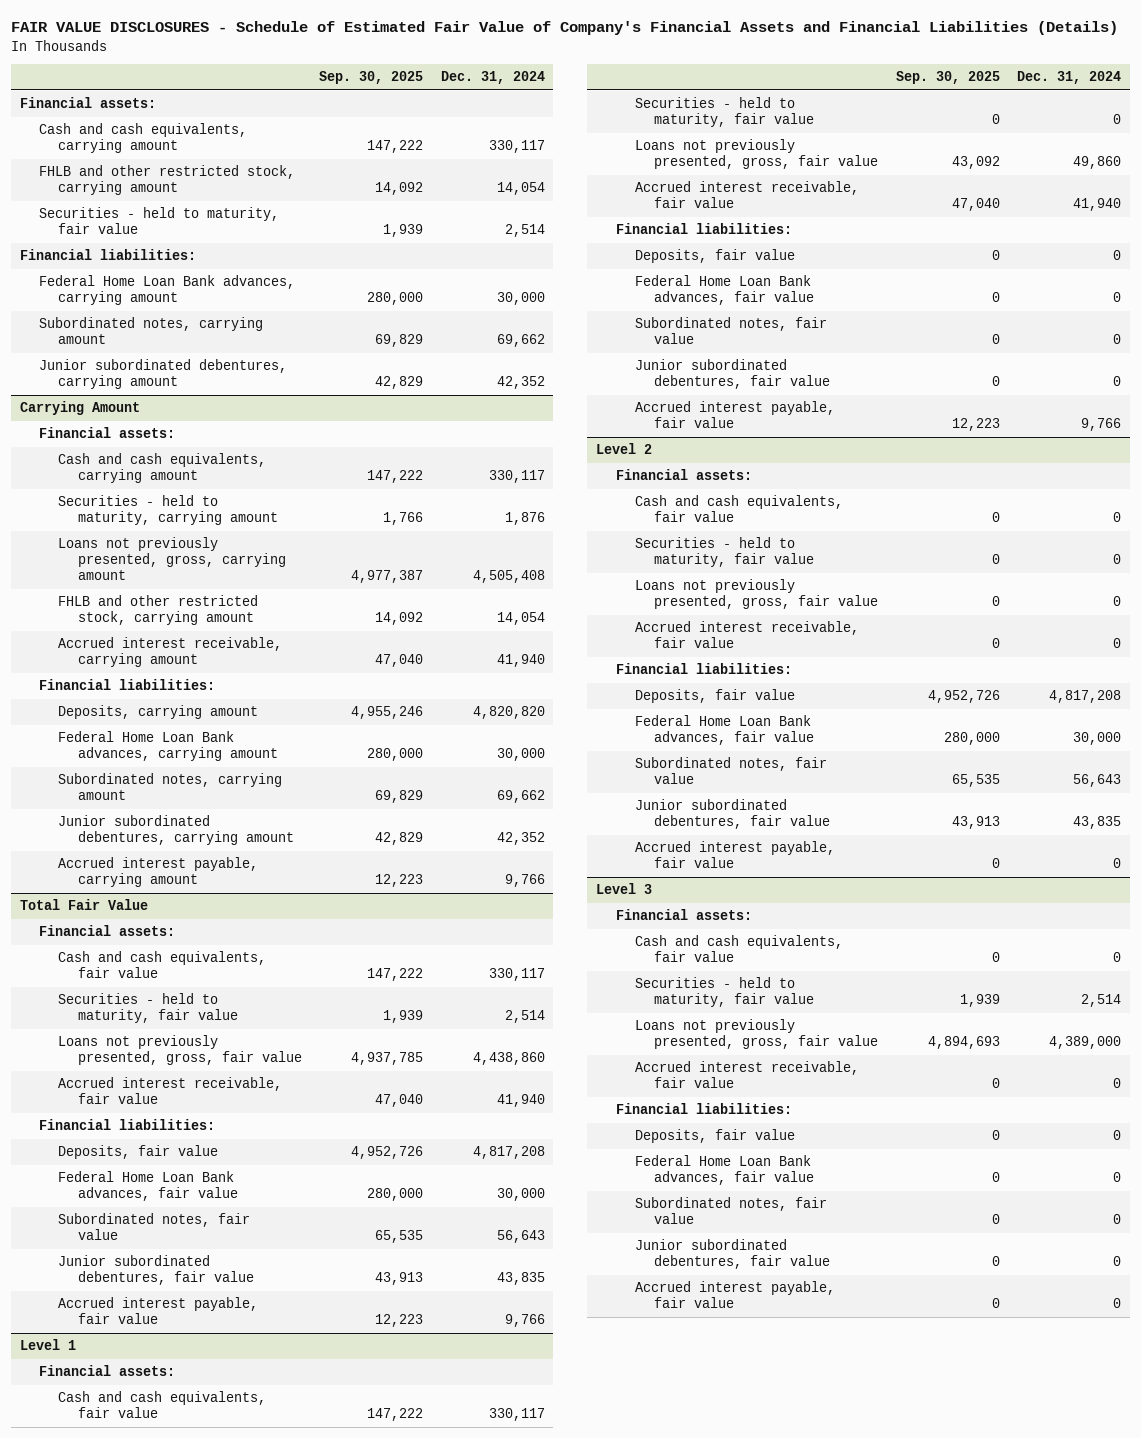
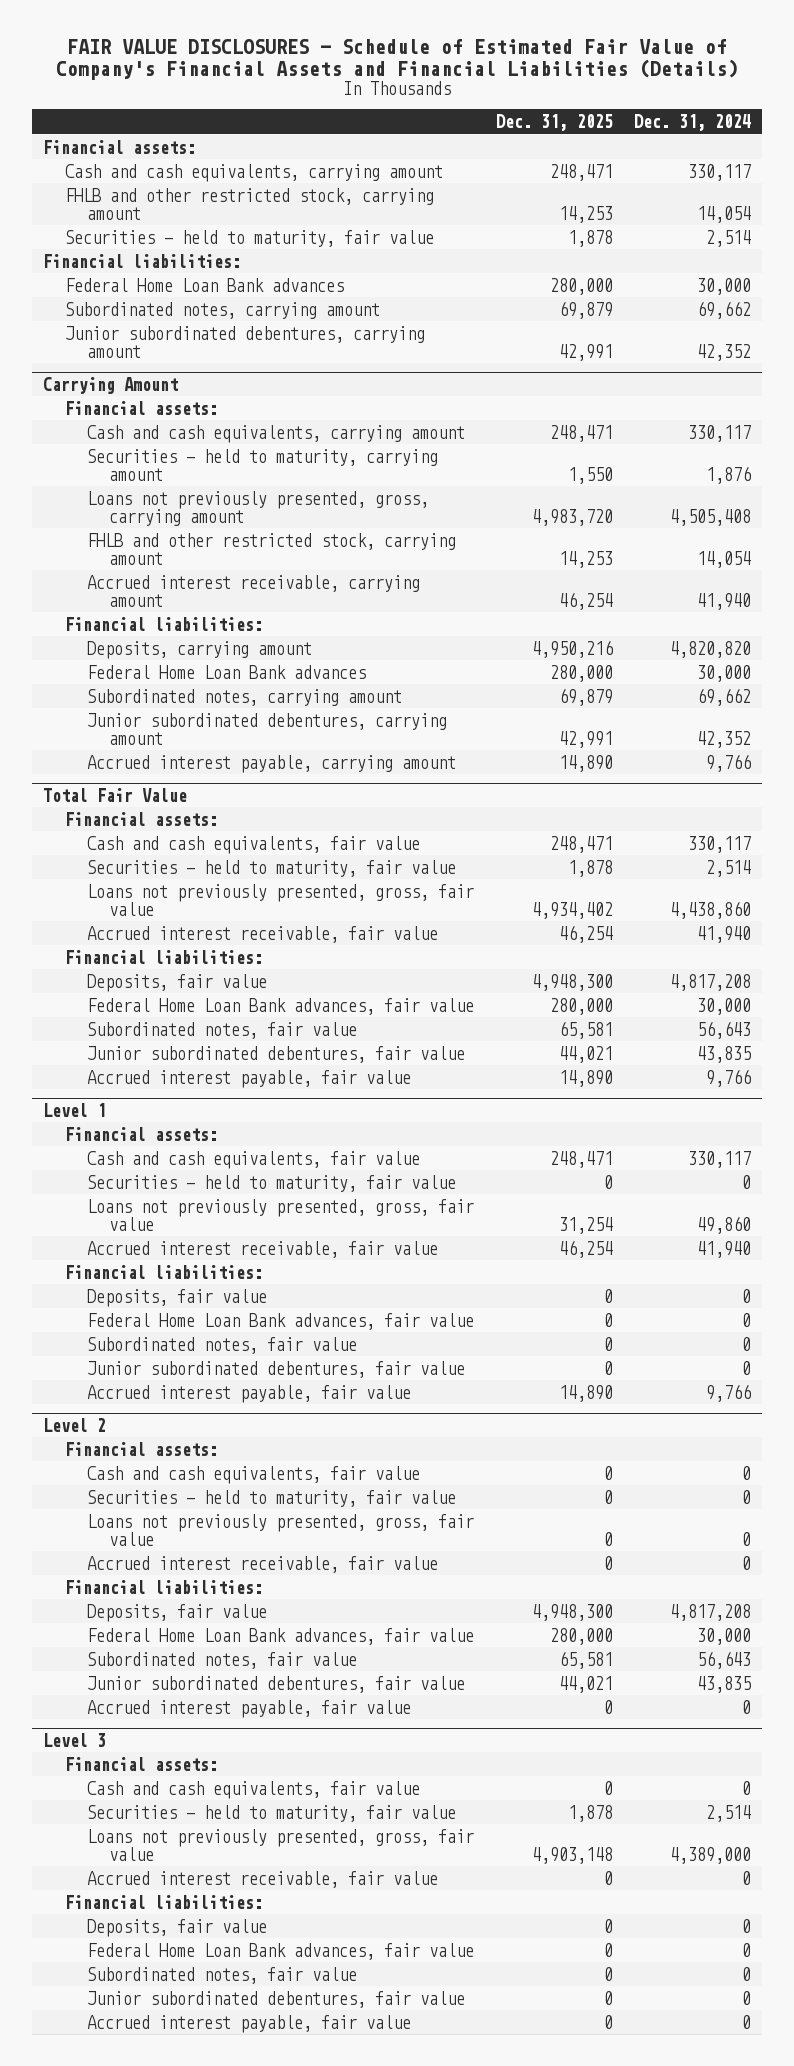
[319,71,424,85] Sep. 30, 2025 -> none
none -> [495,114,613,132] Dec. 31, 2025
[39,275,296,306] Federal Home Loan Bank advances, carrying amount -> [65,277,345,292] Federal Home Loan Bank advances
[58,731,278,762] Federal Home Loan Bank advances, carrying amount -> [87,664,367,679] Federal Home Loan Bank advances

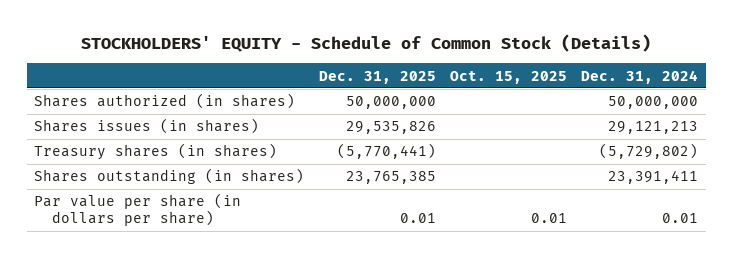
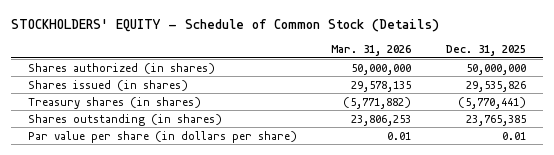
[450,70,568,84] Oct. 15, 2025 -> none
[581,69,699,84] Dec. 31, 2024 -> none
none -> [331,45,412,57] Mar. 31, 2026
[34,118,260,135] Shares issues (in shares) -> [28,79,189,91] Shares issued (in shares)

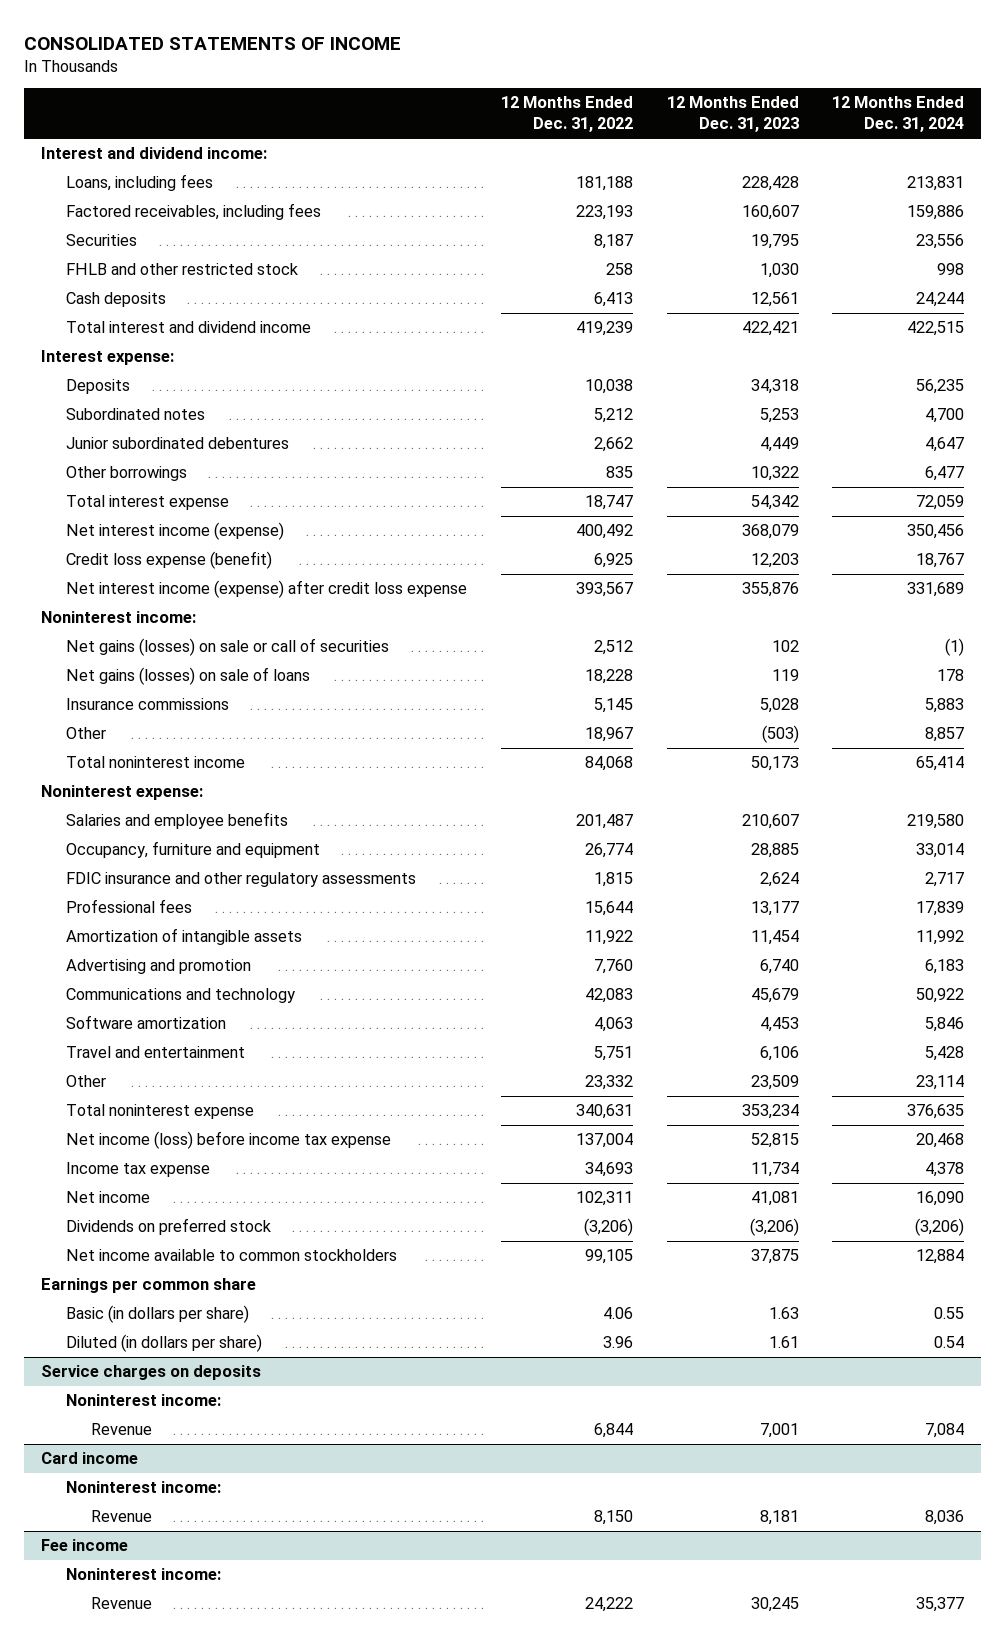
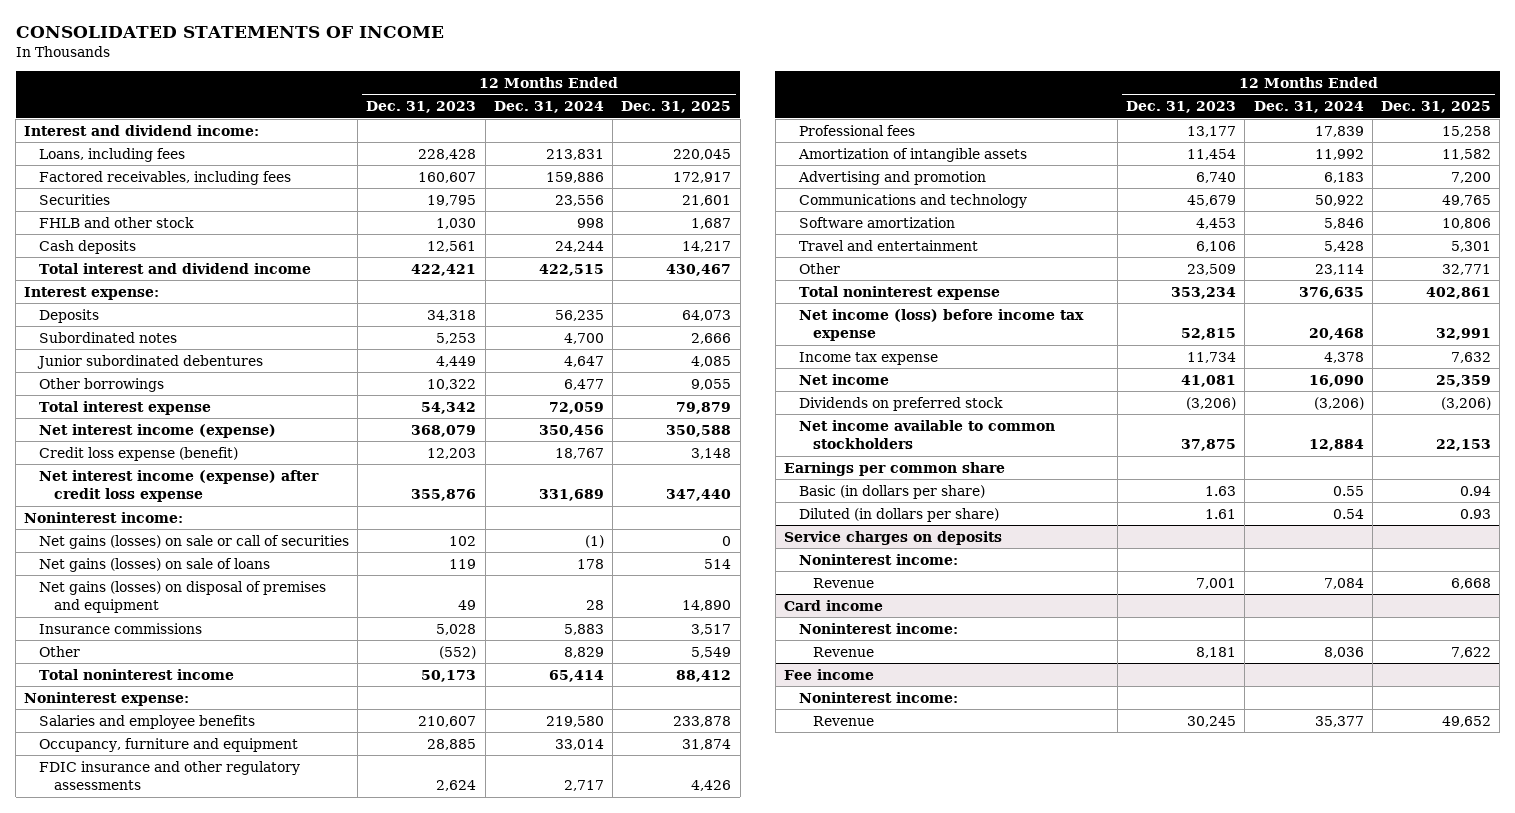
[500,96,633,133] 12 Months Ended Dec. 31, 2022 -> none
none -> [621,101,732,114] Dec. 31, 2025
[65,263,298,276] FHLB and other restricted stock -> [39,216,195,228] FHLB and other stock
none -> [39,580,327,614] Net gains (losses) on disposal of premises and equipment
[761,725,799,744] (503) -> [439,645,477,659] (552)
[925,727,965,743] 8,857 -> [563,646,604,658] 8,829

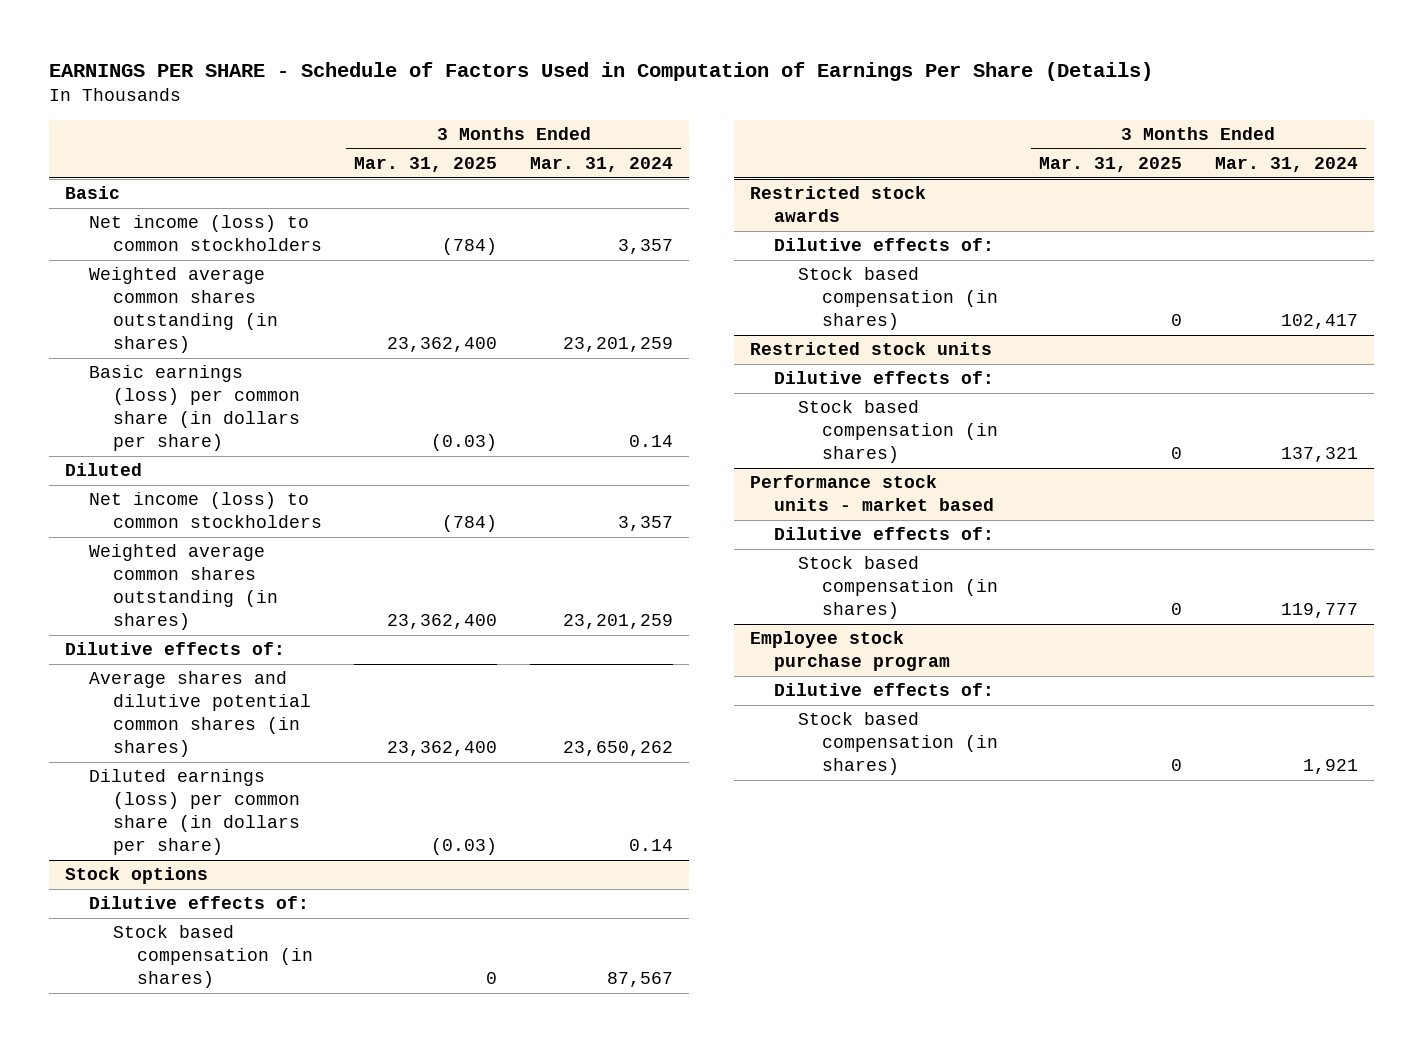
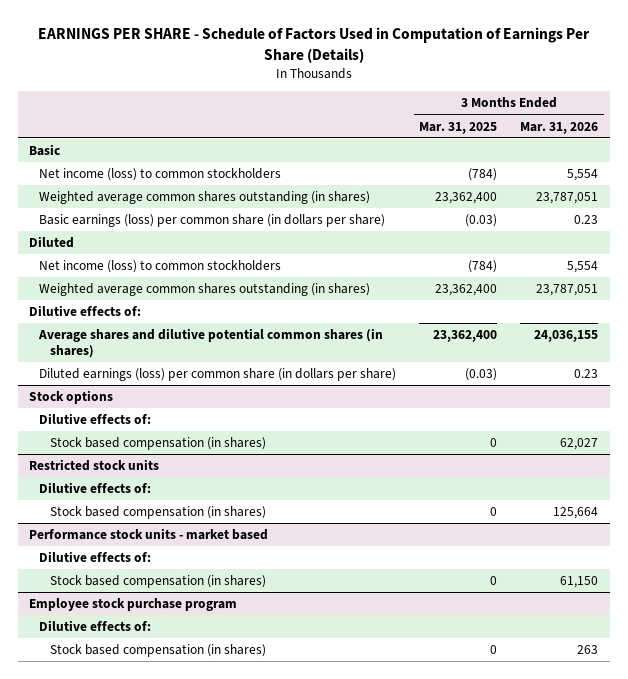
[529,157,673,173] Mar. 31, 2024 -> none
none -> [520,121,599,134] Mar. 31, 2026
[750,186,927,223] Restricted stock awards -> none
[774,238,995,252] Dilutive effects of: -> none
[797,267,998,331] Stock based compensation (in shares) -> none

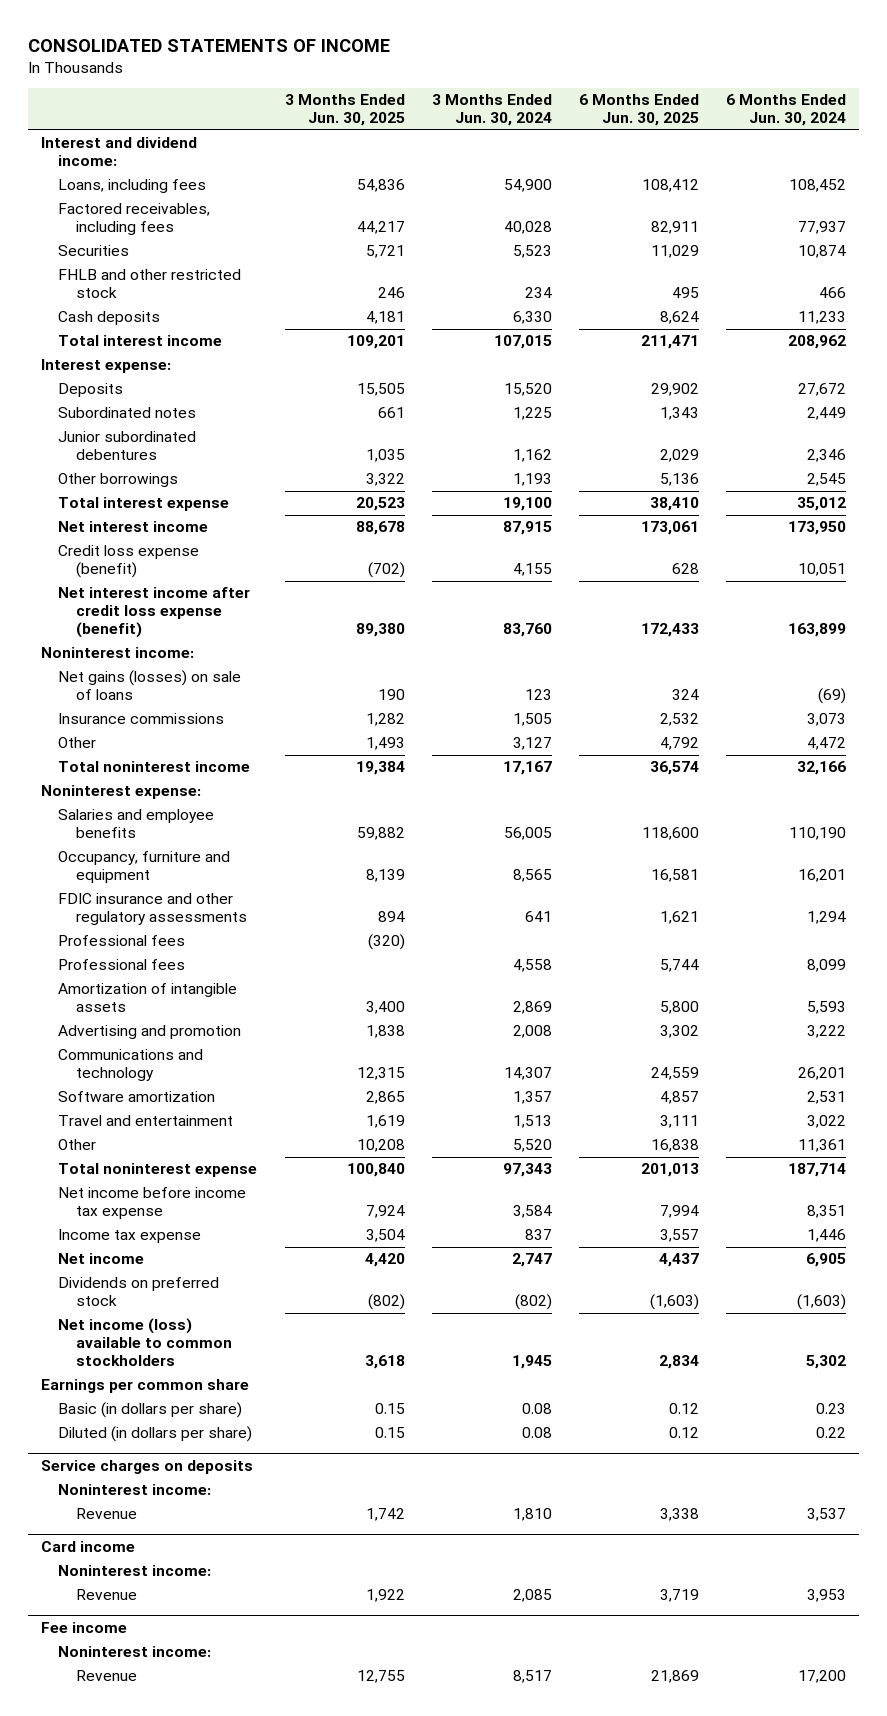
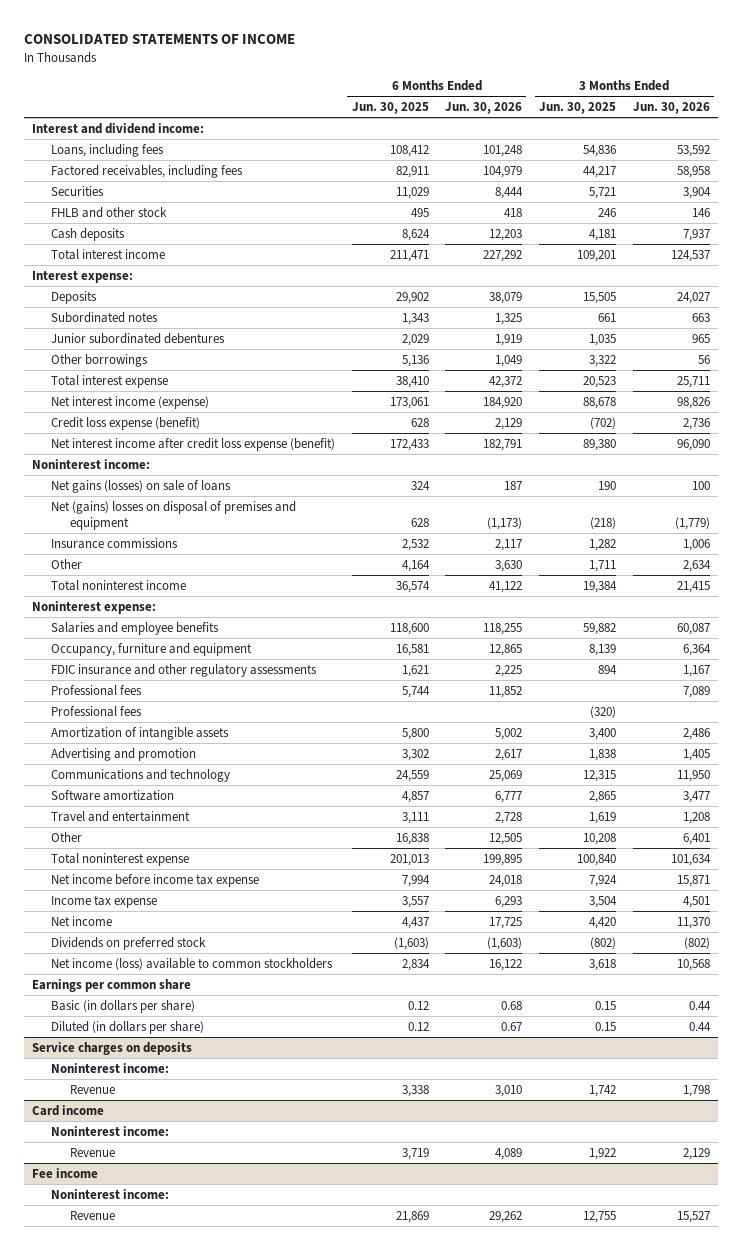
[431,94,552,127] 3 Months Ended Jun. 30, 2024 -> none
[725,94,846,127] 6 Months Ended Jun. 30, 2024 -> none
none -> [445,102,523,115] Jun. 30, 2026
none -> [632,102,710,115] Jun. 30, 2026
[58,269,242,299] FHLB and other restricted stock -> [50,206,167,218] FHLB and other stock
[58,521,209,533] Net interest income -> [50,395,209,409] Net interest income (expense)
none -> [50,500,296,530] Net (gains) losses on disposal of premises and equipment
[365,737,405,751] 1,493 -> [588,559,616,572] 1,711
[659,737,699,751] 4,792 -> [401,559,430,572] 4,164
[58,935,186,947] Professional fees -> [50,705,142,717] Professional fees

